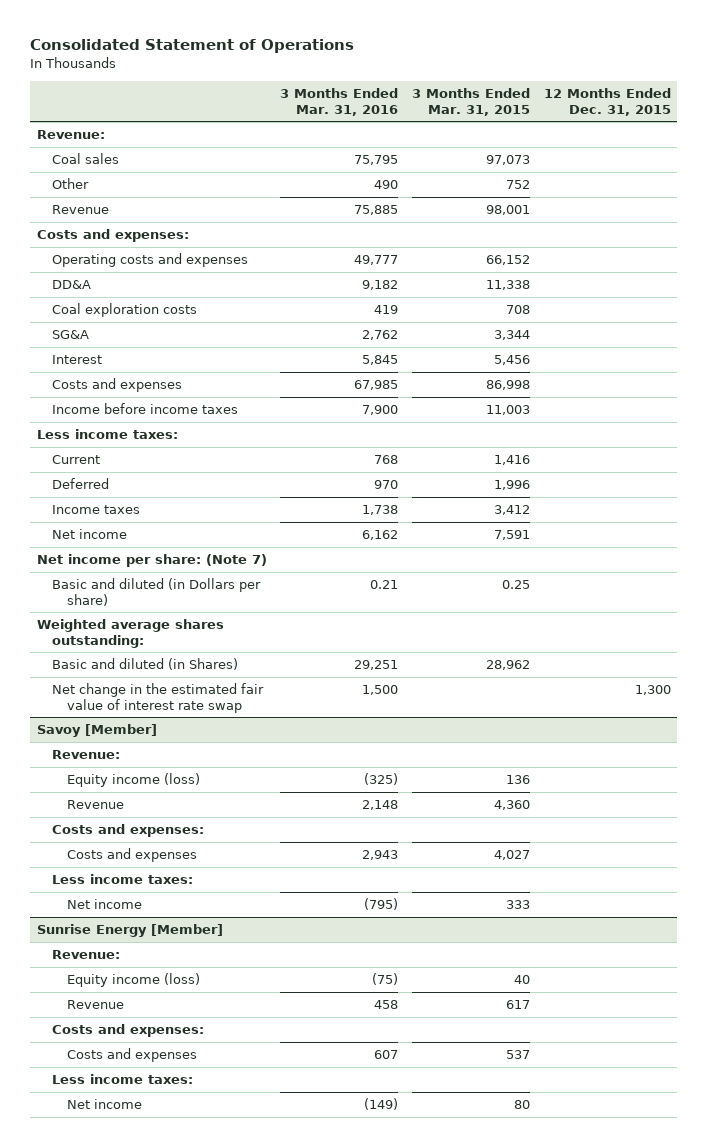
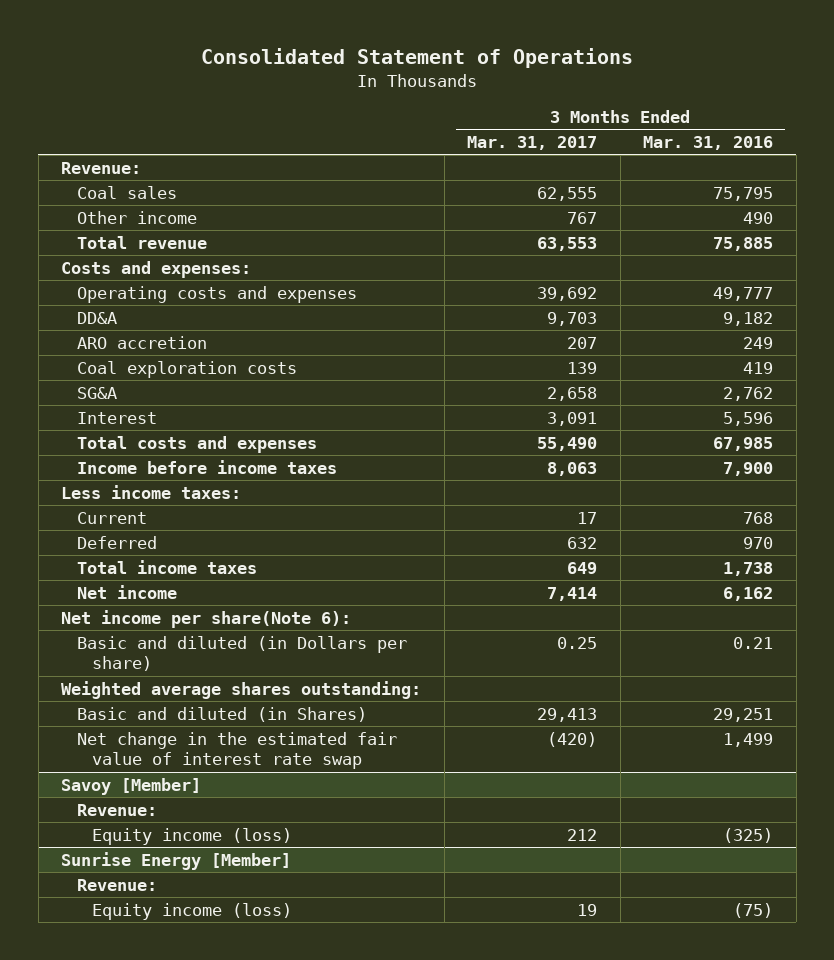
[411,88,530,117] 3 Months Ended Mar. 31, 2015 -> none
[543,88,671,117] 12 Months Ended Dec. 31, 2015 -> none
none -> [467,135,598,150] Mar. 31, 2017
[52,178,90,190] Other -> [76,210,197,224] Other income
[52,205,110,215] Revenue -> [76,235,207,249] Total revenue
none -> [76,335,207,349] ARO accretion
[362,355,399,366] 5,845 -> [723,411,774,426] 5,596
[52,378,183,393] Costs and expenses -> [76,435,317,453] Total costs and expenses
[52,505,141,515] Income taxes -> [76,559,257,574] Total income taxes
[36,554,267,568] Net income per share: (Note 7) -> [61,609,352,628] Net income per share(Note 6):
[362,685,399,696] 1,500 -> [723,732,774,747] 1,499
[67,800,125,810] Revenue -> none
[52,824,205,838] Costs and expenses: -> none
[67,848,198,863] Costs and expenses -> none
[52,874,194,885] Less income taxes: -> none
[67,899,143,910] Net income -> none
[67,1000,125,1010] Revenue -> none
[52,1024,205,1038] Costs and expenses: -> none
[67,1048,198,1063] Costs and expenses -> none
[52,1074,194,1085] Less income taxes: -> none
[67,1099,143,1110] Net income -> none

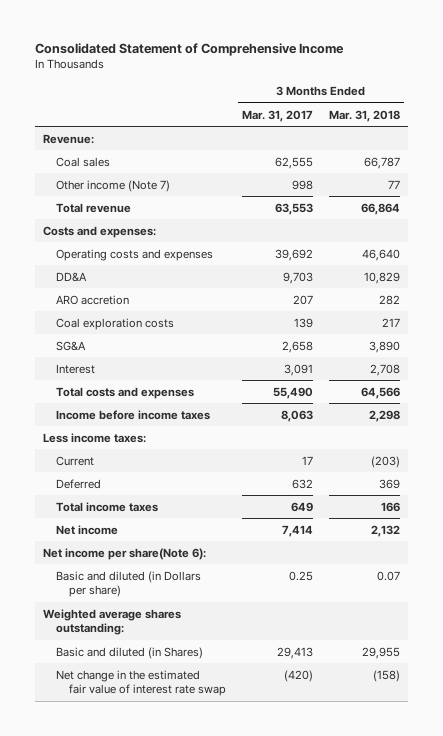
[201,48,634,69] Consolidated Statement of Operations -> [35,42,345,56] Consolidated Statement of Comprehensive Income
[643,135,774,150] Mar. 31, 2016 -> none
none -> [329,109,401,122] Mar. 31, 2018
[76,210,197,224] Other income -> [56,179,171,192] Other income (Note 7)
[567,211,598,224] 767 -> [292,179,314,190] 998
[61,777,202,795] Savoy [Member] -> none
[76,803,157,816] Revenue: -> none
[92,827,293,845] Equity income (loss) -> none
[61,851,292,870] Sunrise Energy [Member] -> none
[76,878,157,891] Revenue: -> none
[92,902,293,920] Equity income (loss) -> none

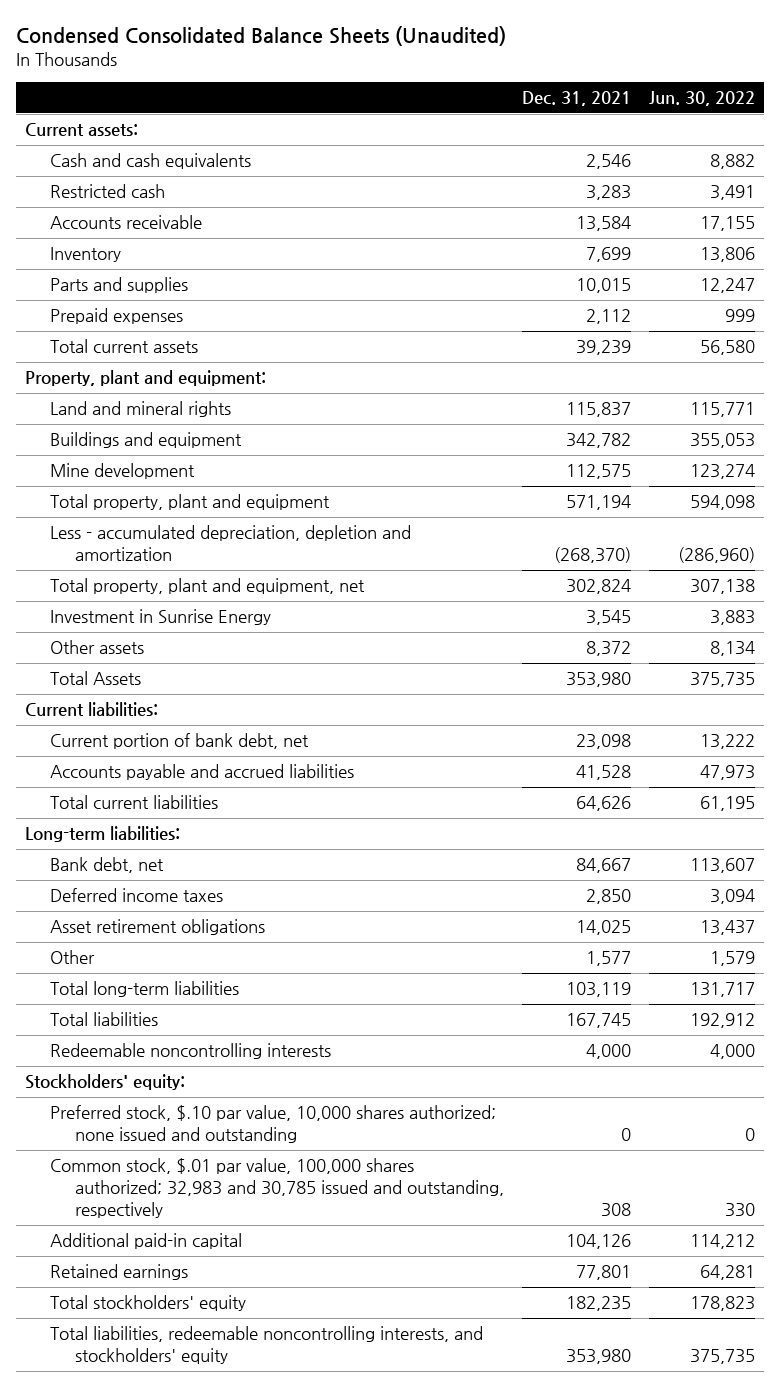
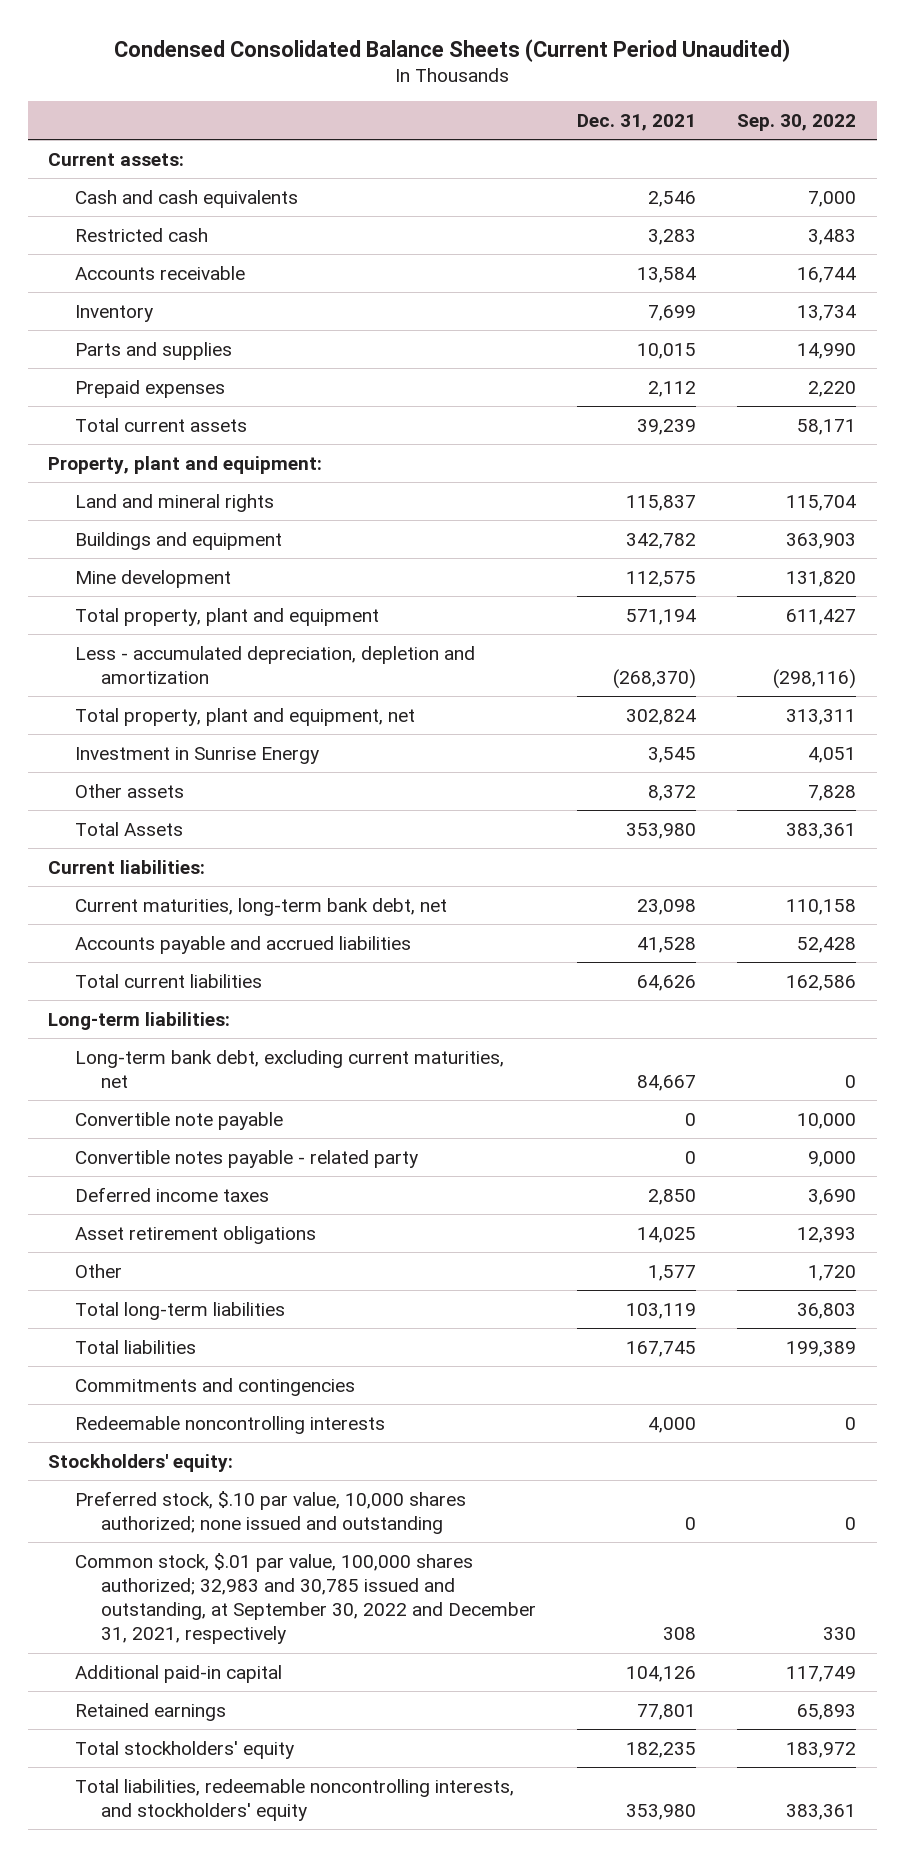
[15,26,506,47] Condensed Consolidated Balance Sheets (Unaudited) -> [114,38,791,62] Condensed Consolidated Balance Sheets (Current Period Unaudited)
[649,91,756,107] Jun. 30, 2022 -> none
none -> [737,113,857,131] Sep. 30, 2022
[49,733,309,750] Current portion of bank debt, net -> [74,897,447,916] Current maturities, long-term bank debt, net
[49,857,164,874] Bank debt, net -> [74,1049,504,1088] Long-term bank debt, excluding current maturities, net
none -> [74,1111,283,1130] Convertible note payable
none -> [74,1149,418,1168] Convertible notes payable - related party
none -> [74,1377,355,1396] Commitments and contingencies
[49,1158,504,1218] Common stock, $.01 par value, 100,000 shares authorized; 32,983 and 30,785 issued and outstanding, respectively -> [74,1552,537,1645] Common stock, $.01 par value, 100,000 shares authorized; 32,983 and 30,785 issued and outstanding, at September 30, 2022 and December 31, 2021, respectively

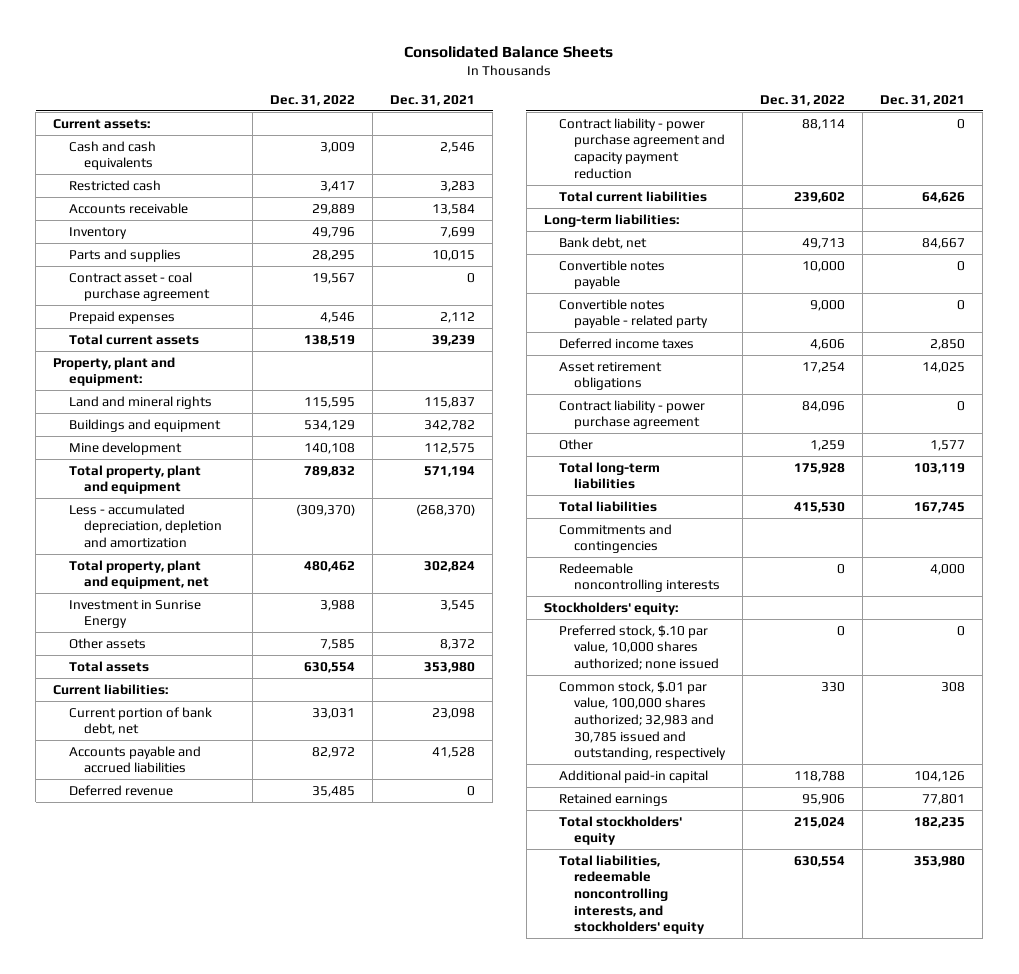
[114,38,791,62] Condensed Consolidated Balance Sheets (Current Period Unaudited) -> [404,45,614,58] Consolidated Balance Sheets
[737,113,857,131] Sep. 30, 2022 -> none
none -> [269,94,355,106] Dec. 31, 2022
none -> [68,271,210,302] Contract asset - coal purchase agreement
[74,821,183,836] Total Assets -> [68,660,149,672] Total assets
[74,897,447,916] Current maturities, long-term bank debt, net -> [68,706,212,736] Current portion of bank debt, net
none -> [68,784,173,796] Deferred revenue
none -> [558,117,725,179] Contract liability - power purchase agreement and capacity payment reduction
[74,1049,504,1088] Long-term bank debt, excluding current maturities, net -> [558,236,647,249] Bank debt, net
[74,1111,283,1130] Convertible note payable -> [558,259,665,290] Convertible notes payable
none -> [558,399,705,430] Contract liability - power purchase agreement
[74,1490,466,1534] Preferred stock, $.10 par value, 10,000 shares authorized; none issued and outstanding -> [558,624,719,671] Preferred stock, $.10 par value, 10,000 shares authorized; none issued
[74,1552,537,1645] Common stock, $.01 par value, 100,000 shares authorized; 32,983 and 30,785 issued and outstanding, at September 30, 2022 and December 31, 2021, respectively -> [558,680,726,761] Common stock, $.01 par value, 100,000 shares authorized; 32,983 and 30,785 issued and outstanding, respectively

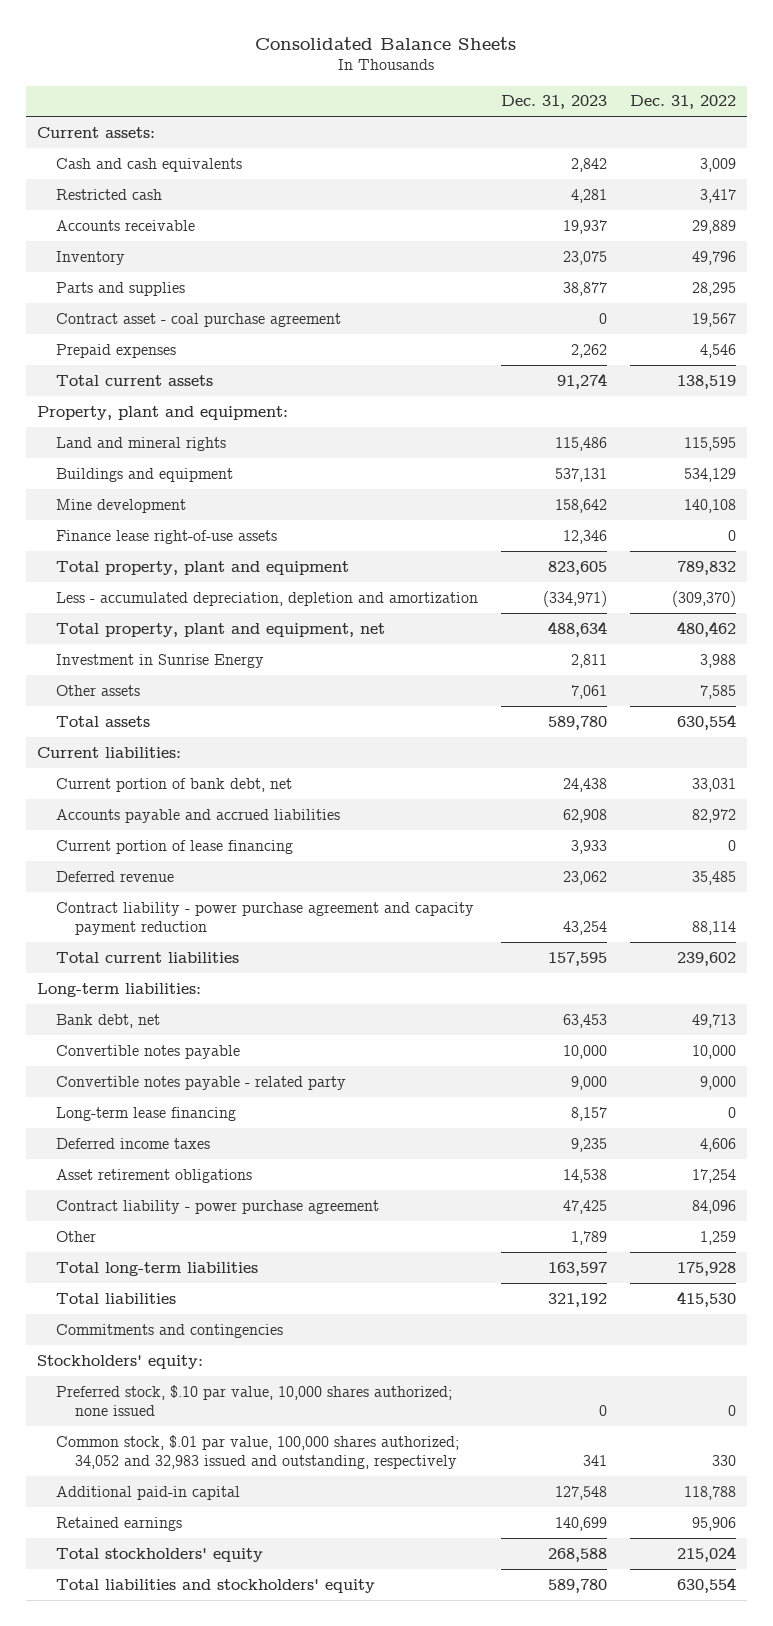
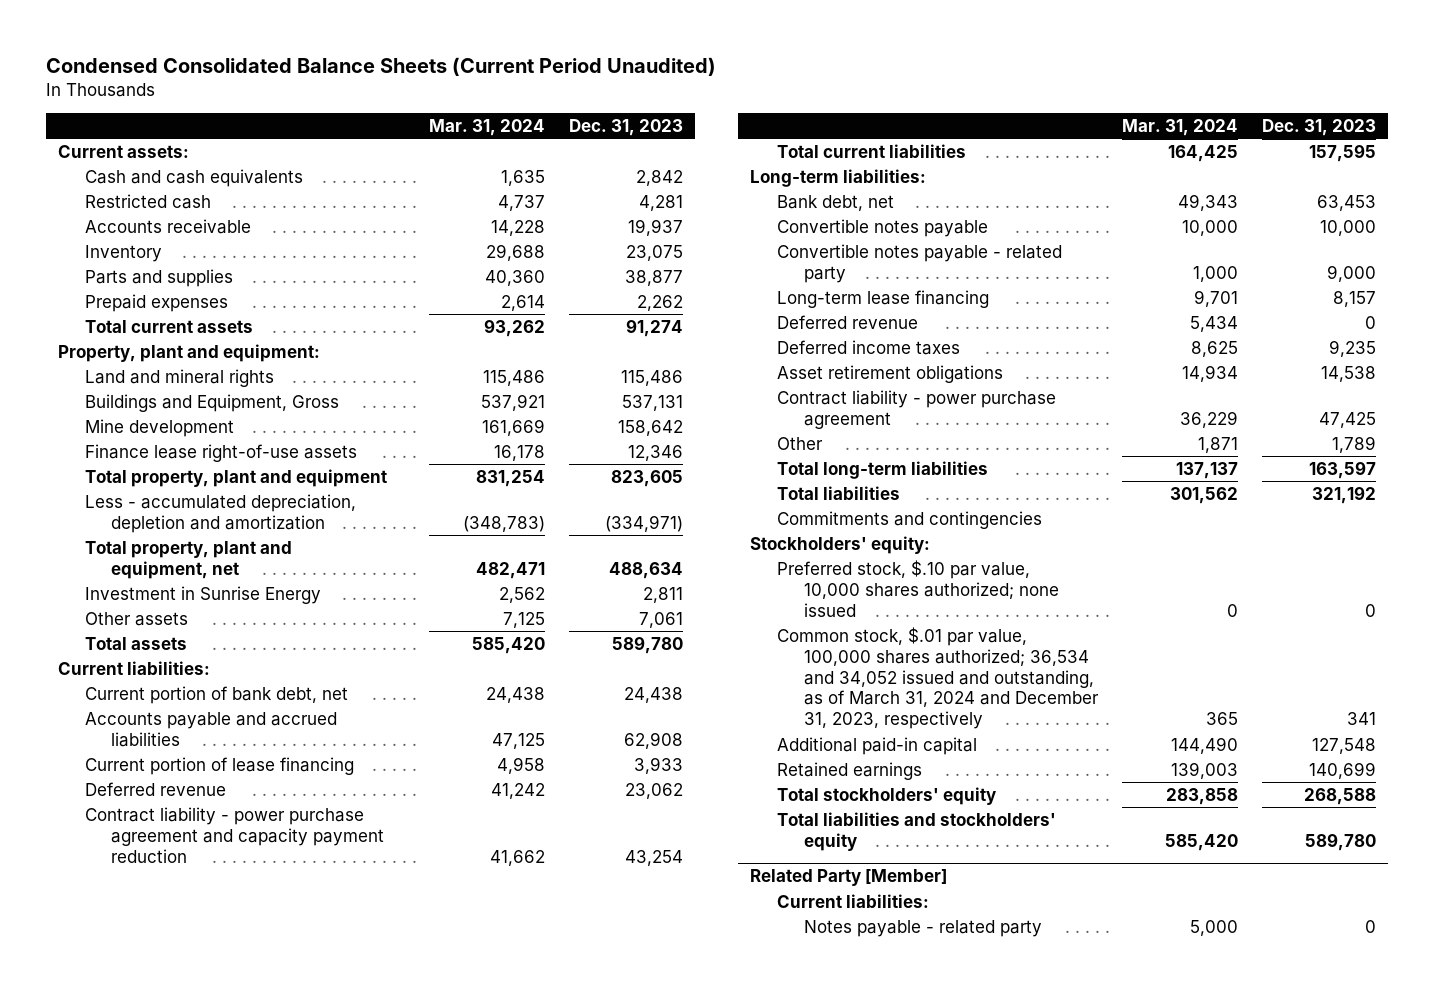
[255,36,517,50] Consolidated Balance Sheets -> [45,56,716,76] Condensed Consolidated Balance Sheets (Current Period Unaudited)
[629,95,736,110] Dec. 31, 2022 -> none
none -> [429,118,546,136] Mar. 31, 2024
[56,312,342,327] Contract asset - coal purchase agreement -> none
[56,467,234,482] Buildings and equipment -> [84,393,339,412] Buildings and Equipment, Gross
none -> [776,314,918,329] Deferred revenue
[56,1434,460,1469] Common stock, $.01 par value, 100,000 shares authorized; 34,052 and 32,983 issued and outstanding, respectively -> [776,626,1099,730] Common stock, $.01 par value, 100,000 shares authorized; 36,534 and 34,052 issued and outstanding, as of March 31, 2024 and December 31, 2023, respectively
none -> [750,869,948,887] Related Party [Member]
none -> [776,893,929,908] Current liabilities:
none -> [803,919,1042,937] Notes payable - related party

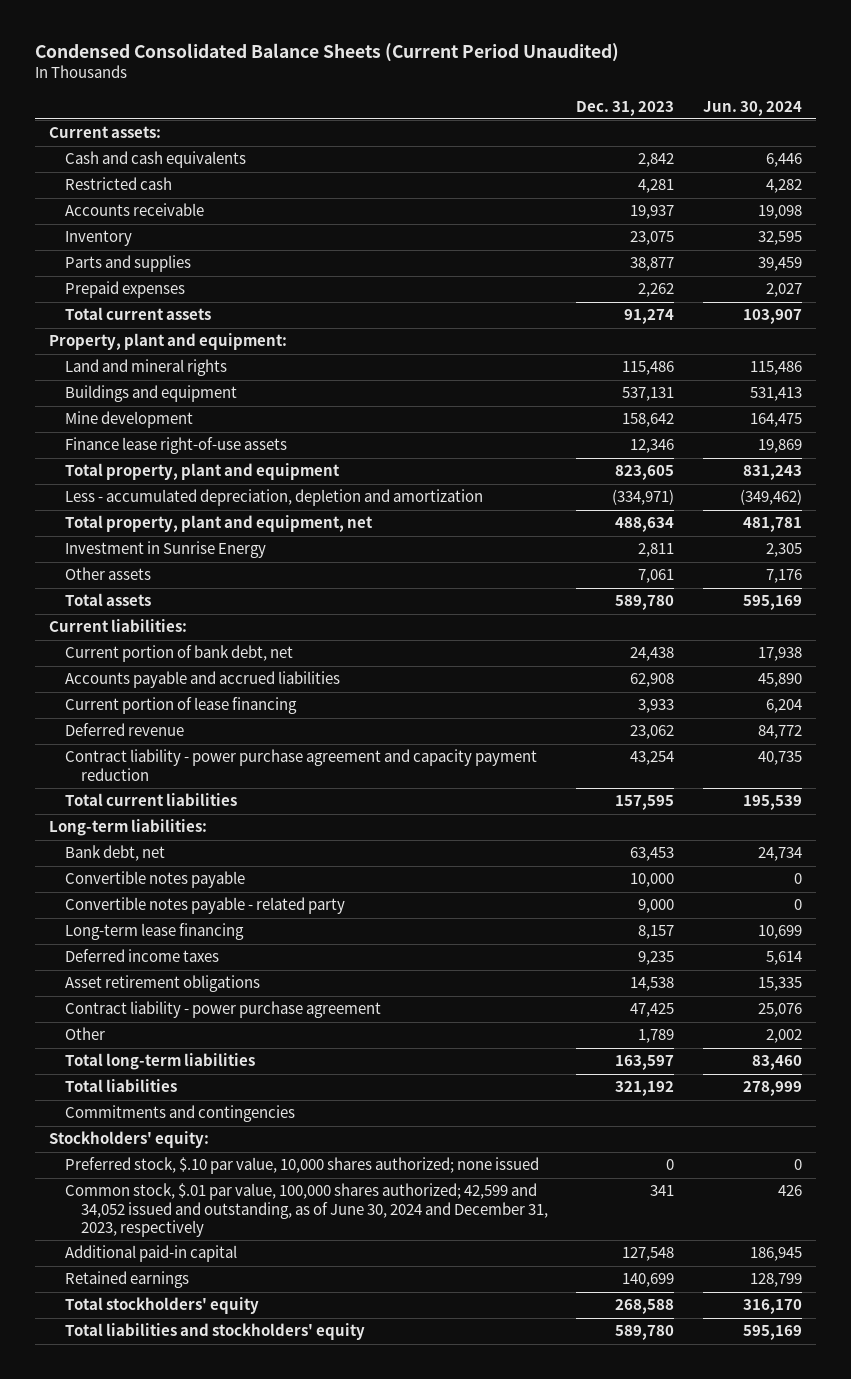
[429,118,546,136] Mar. 31, 2024 -> none
none -> [702,100,802,116] Jun. 30, 2024
[84,393,339,412] Buildings and Equipment, Gross -> [64,385,237,403] Buildings and equipment
[776,314,918,329] Deferred revenue -> none
[776,626,1099,730] Common stock, $.01 par value, 100,000 shares authorized; 36,534 and 34,052 issued and outstanding, as of March 31, 2024 and December 31, 2023, respectively -> [64,1183,548,1237] Common stock, $.01 par value, 100,000 shares authorized; 42,599 and 34,052 issued and outstanding, as of June 30, 2024 and December 31, 2023, respectively
[750,869,948,887] Related Party [Member] -> none
[776,893,929,908] Current liabilities: -> none
[803,919,1042,937] Notes payable - related party -> none

